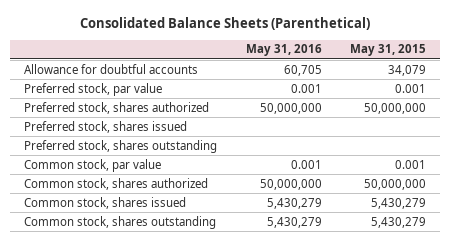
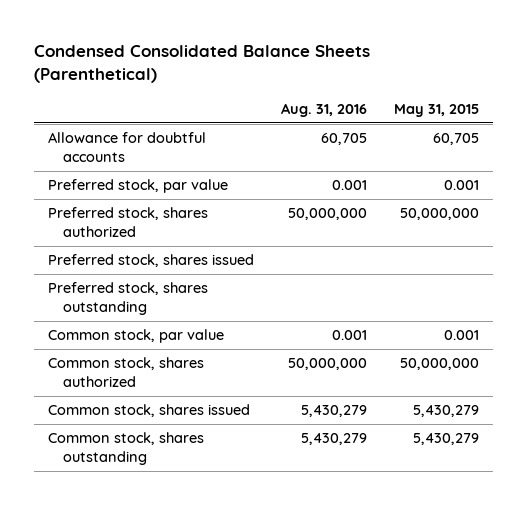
[80,17,371,31] Consolidated Balance Sheets (Parenthetical) -> [34,45,371,84] Condensed Consolidated Balance Sheets (Parenthetical)
[245,44,322,57] May 31, 2016 -> none
none -> [281,103,368,118] Aug. 31, 2016
[388,64,427,76] 34,079 -> [433,133,480,146] 60,705

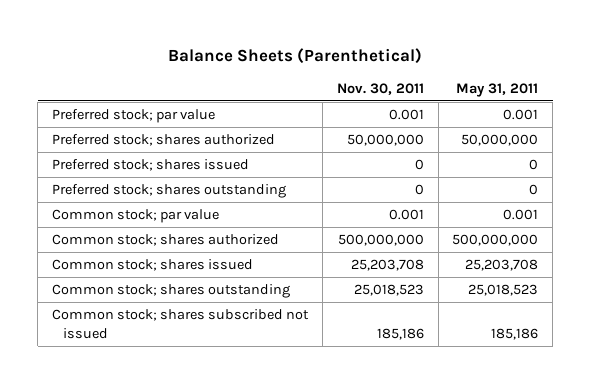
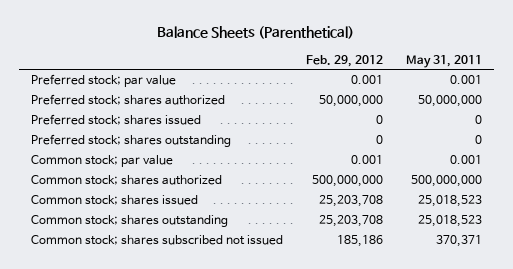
[336,82,424,95] Nov. 30, 2011 -> none
none -> [305,54,383,67] Feb. 29, 2012
[465,259,539,272] 25,203,708 -> [418,195,483,208] 25,018,523
[491,328,539,341] 185,186 -> [436,235,483,248] 370,371

